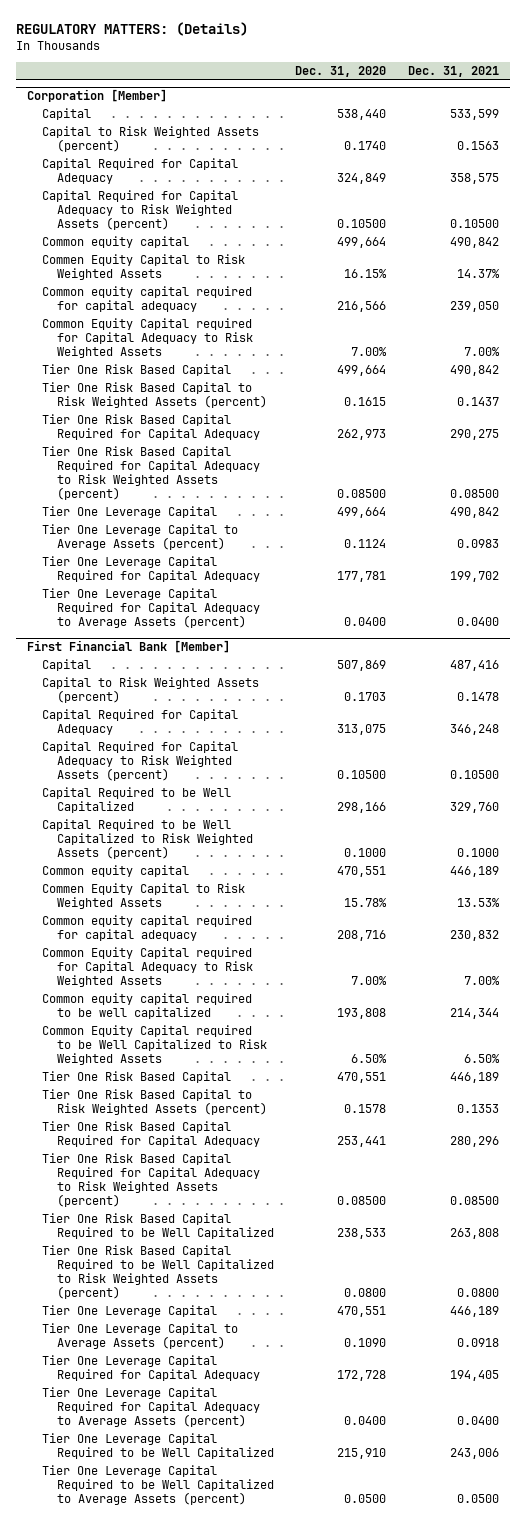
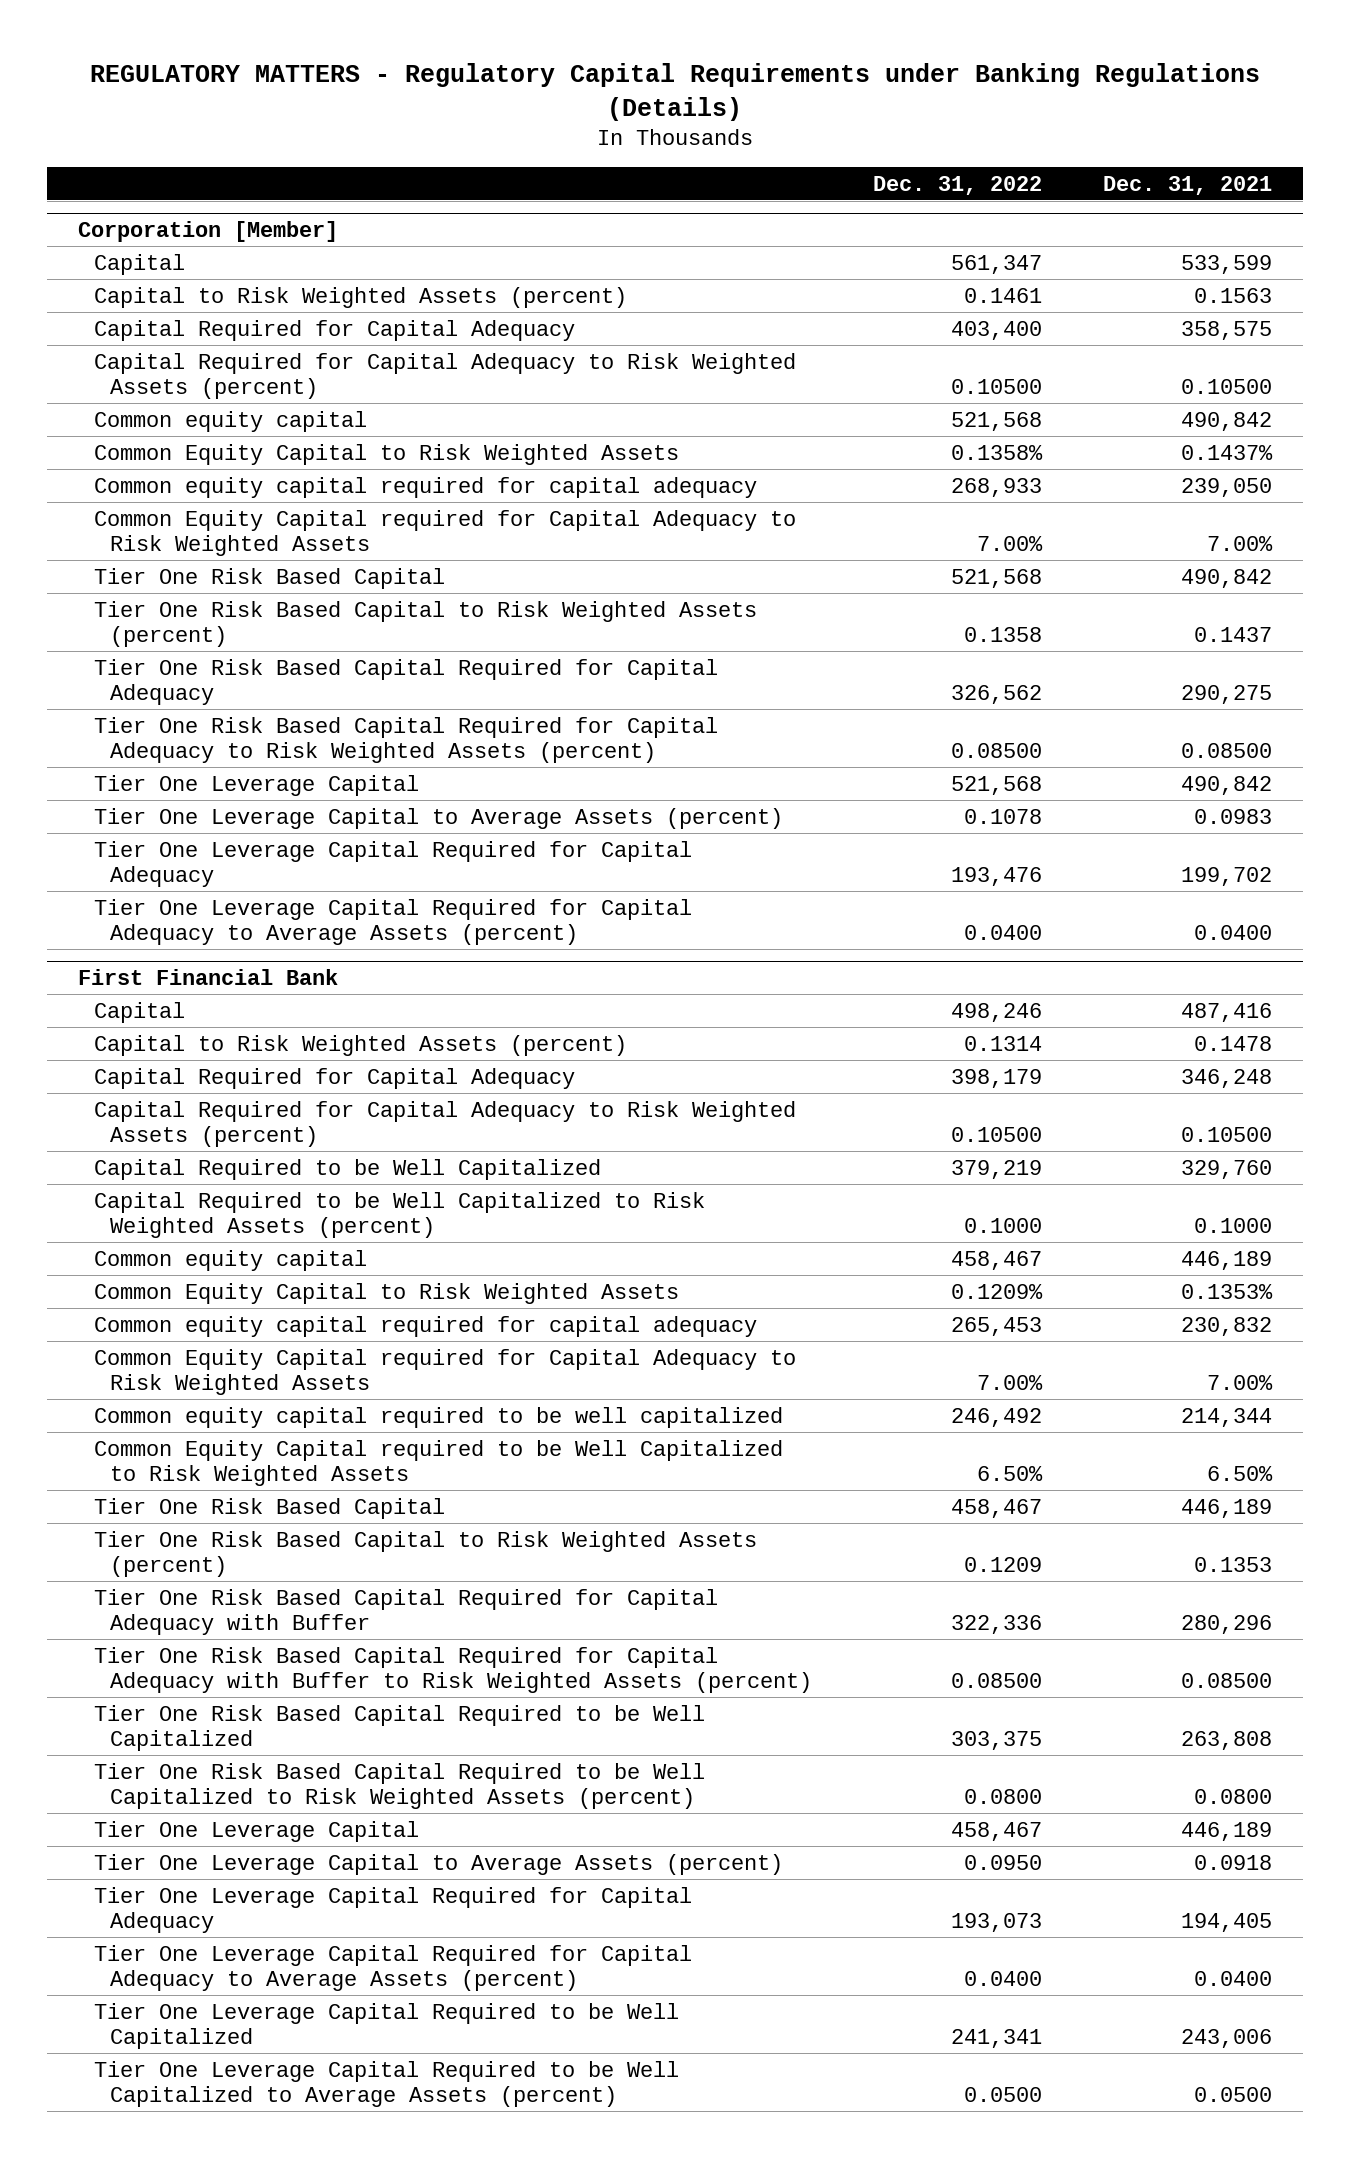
[16,22,249,37] REGULATORY MATTERS: (Details) -> [90,62,1261,121] REGULATORY MATTERS - Regulatory Capital Requirements under Banking Regulations (Details)
[295,65,387,77] Dec. 31, 2020 -> none
none -> [873,175,1043,195] Dec. 31, 2022
[41,254,245,281] Commen Equity Capital to Risk Weighted Assets -> [94,443,680,465] Common Equity Capital to Risk Weighted Assets
[456,269,500,279] 14.37% -> [1181,444,1274,460] 0.1437%
[26,640,230,654] First Financial Bank [Member] -> [77,969,338,986] First Financial Bank
[41,883,245,910] Commen Equity Capital to Risk Weighted Assets -> [94,1282,680,1304] Common Equity Capital to Risk Weighted Assets
[456,898,500,908] 13.53% -> [1181,1283,1274,1299] 0.1353%
[41,1121,260,1148] Tier One Risk Based Capital Required for Capital Adequacy -> [94,1588,719,1635] Tier One Risk Based Capital Required for Capital Adequacy with Buffer
[41,1153,260,1208] Tier One Risk Based Capital Required for Capital Adequacy to Risk Weighted Assets (percent) -> [94,1646,813,1693] Tier One Risk Based Capital Required for Capital Adequacy with Buffer to Risk Weighted Assets (percent)

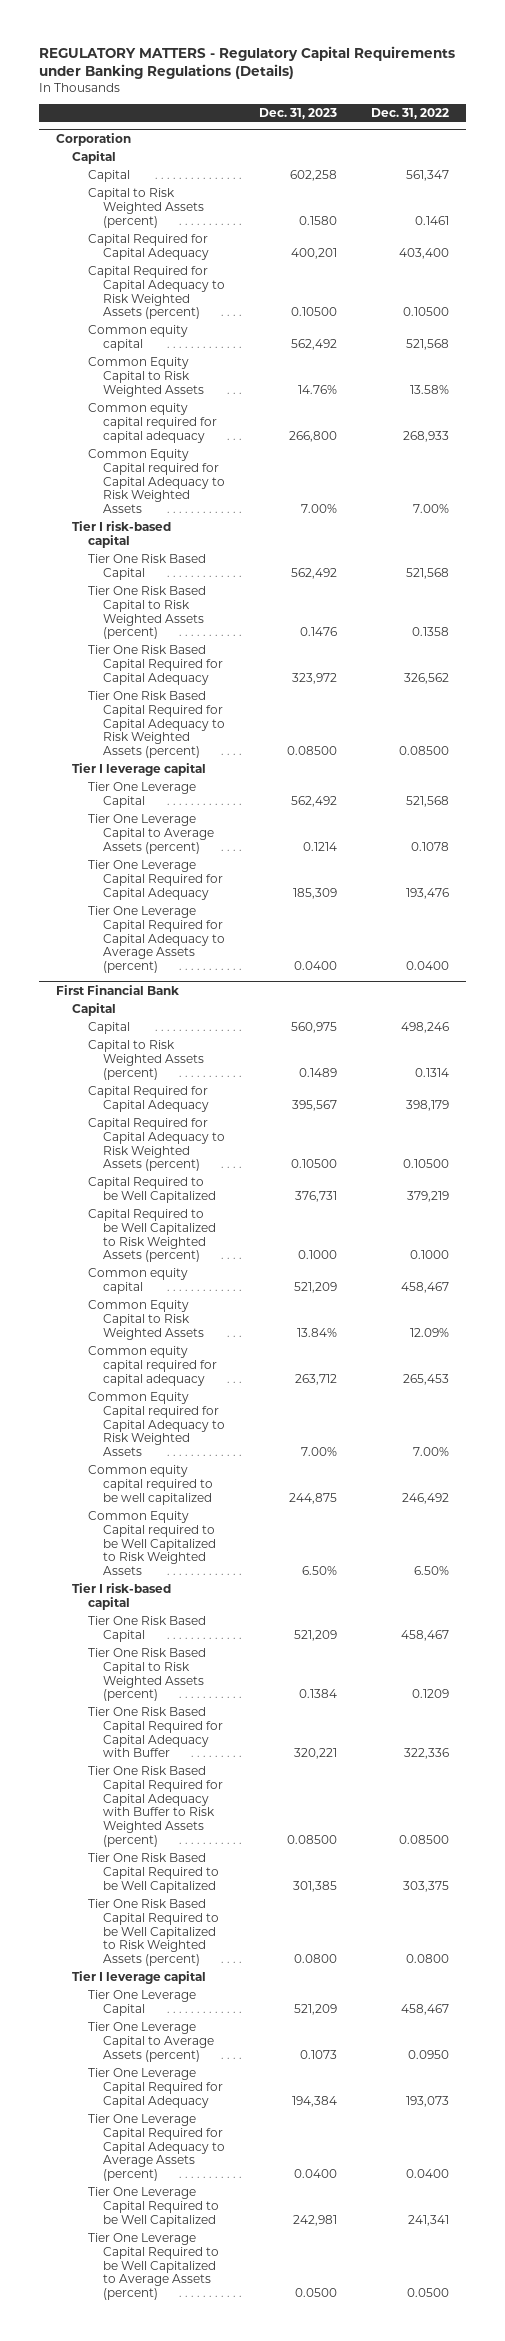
[1103,175,1273,195] Dec. 31, 2021 -> none
none -> [259,107,338,119] Dec. 31, 2023
[77,221,338,243] Corporation [Member] -> [56,133,132,147] Corporation
none -> [71,151,116,165] Capital
[951,444,1044,460] 0.1358% -> [409,384,449,394] 13.58%
none -> [71,521,171,548] Tier I risk-based capital
none -> [71,763,206,777] Tier I leverage capital
none -> [71,1003,116,1017] Capital
[951,1283,1044,1299] 0.1209% -> [409,1327,449,1337] 12.09%
none -> [71,1583,171,1610] Tier I risk-based capital
none -> [71,1971,206,1985] Tier I leverage capital

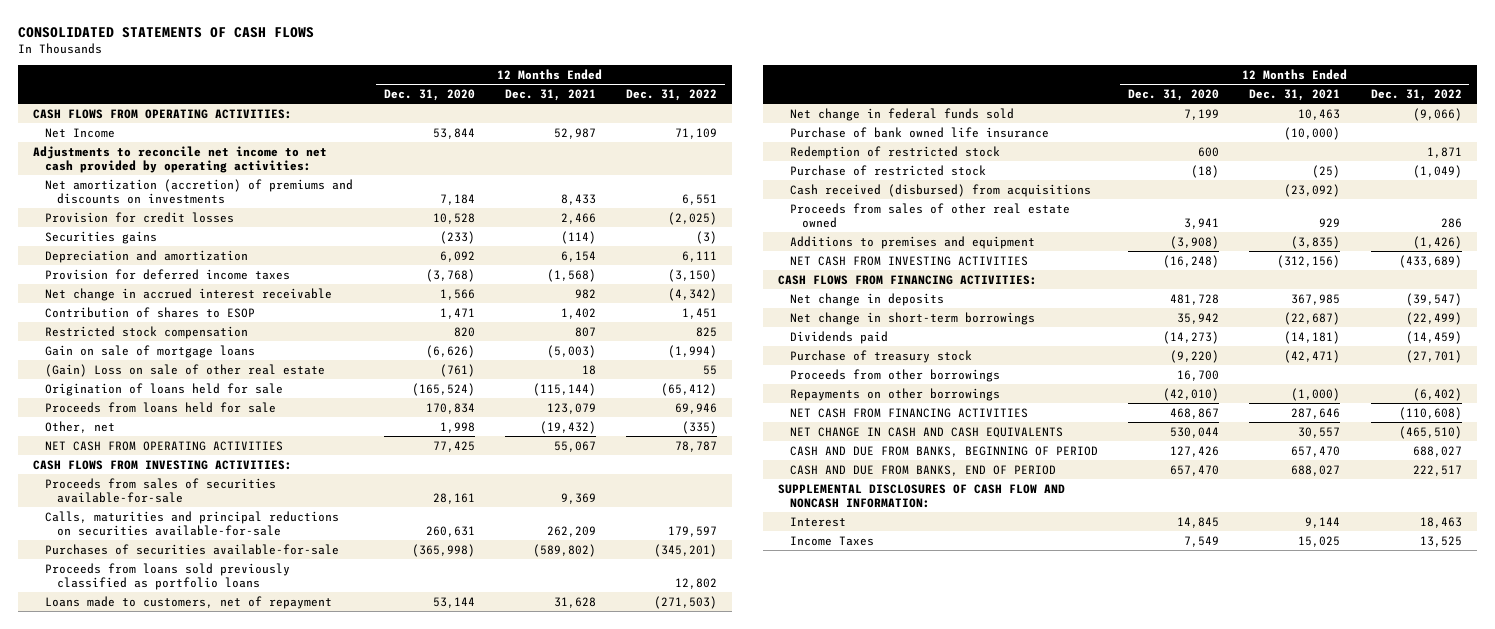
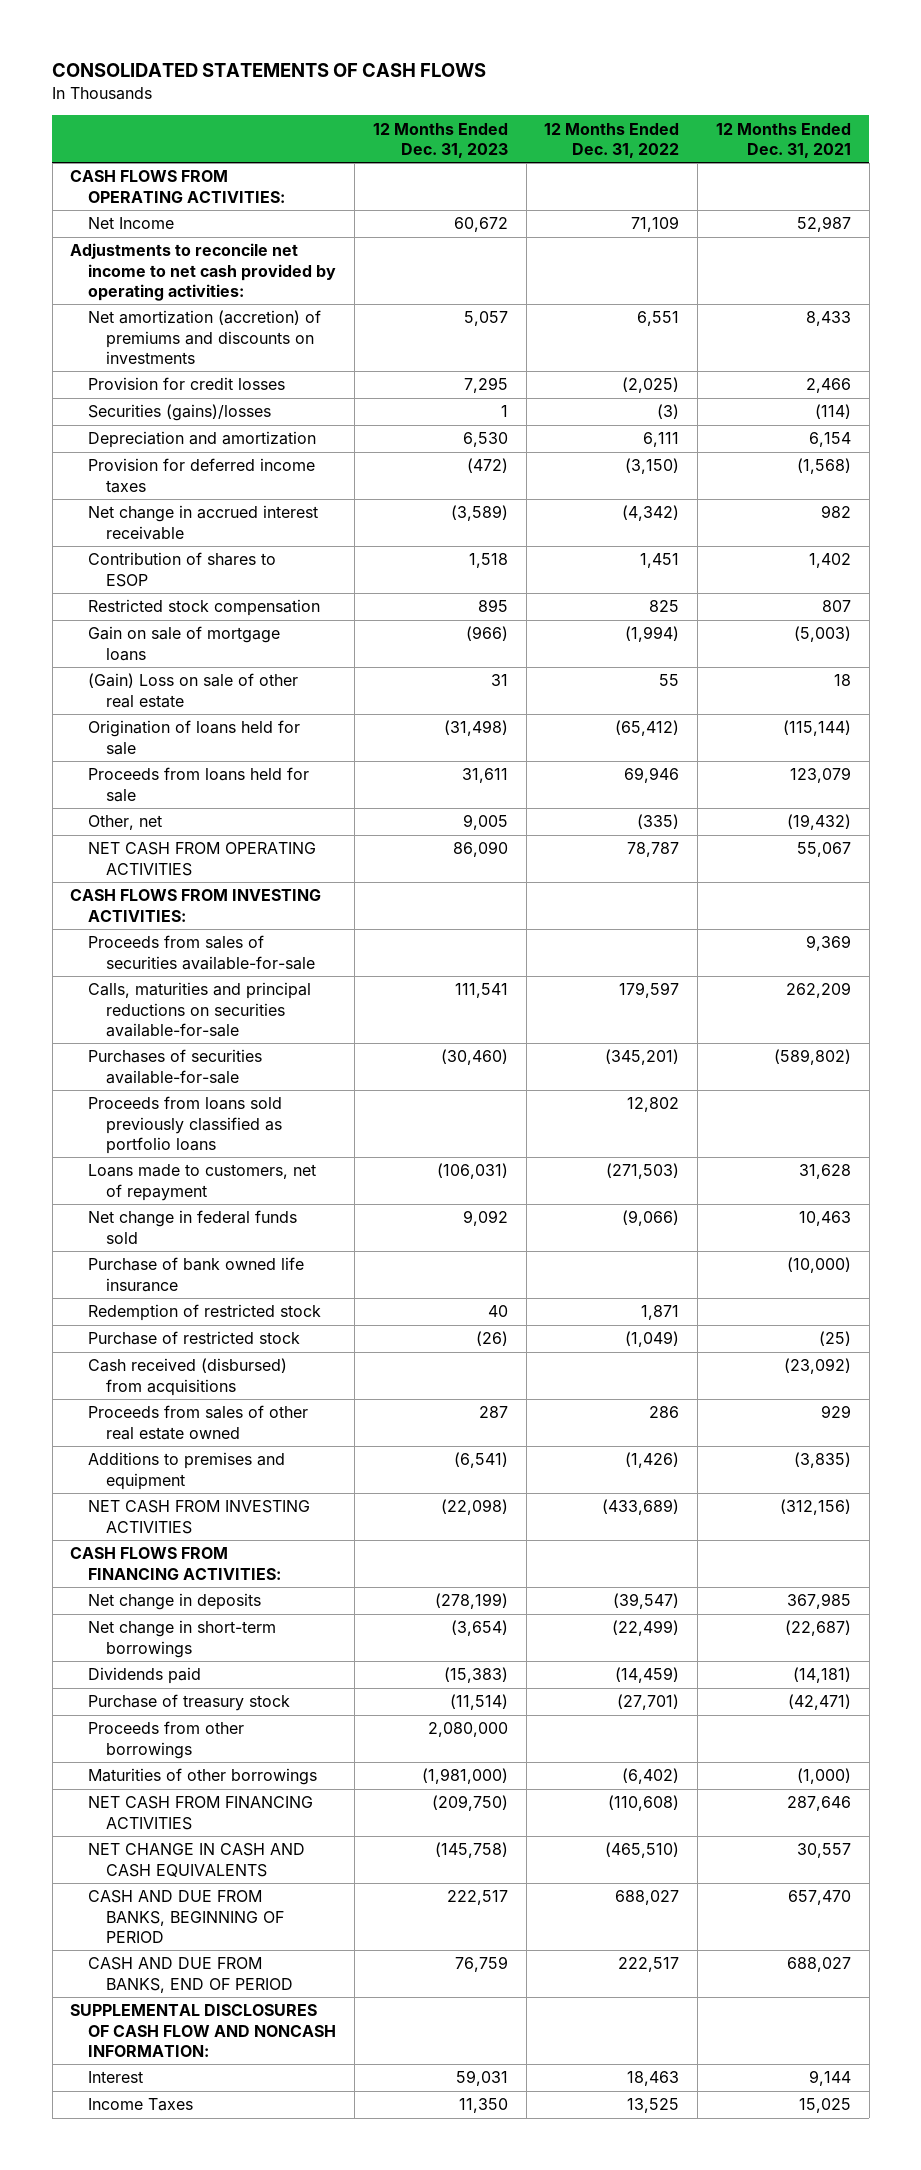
[383,88,475,101] Dec. 31, 2020 -> none
none -> [372,122,508,158] 12 Months Ended Dec. 31, 2023
[45,230,158,244] Securities gains -> [88,404,272,422] Securities (gains)/losses
[789,387,1000,401] Repayments on other borrowings -> [88,1768,318,1786] Maturities of other borrowings

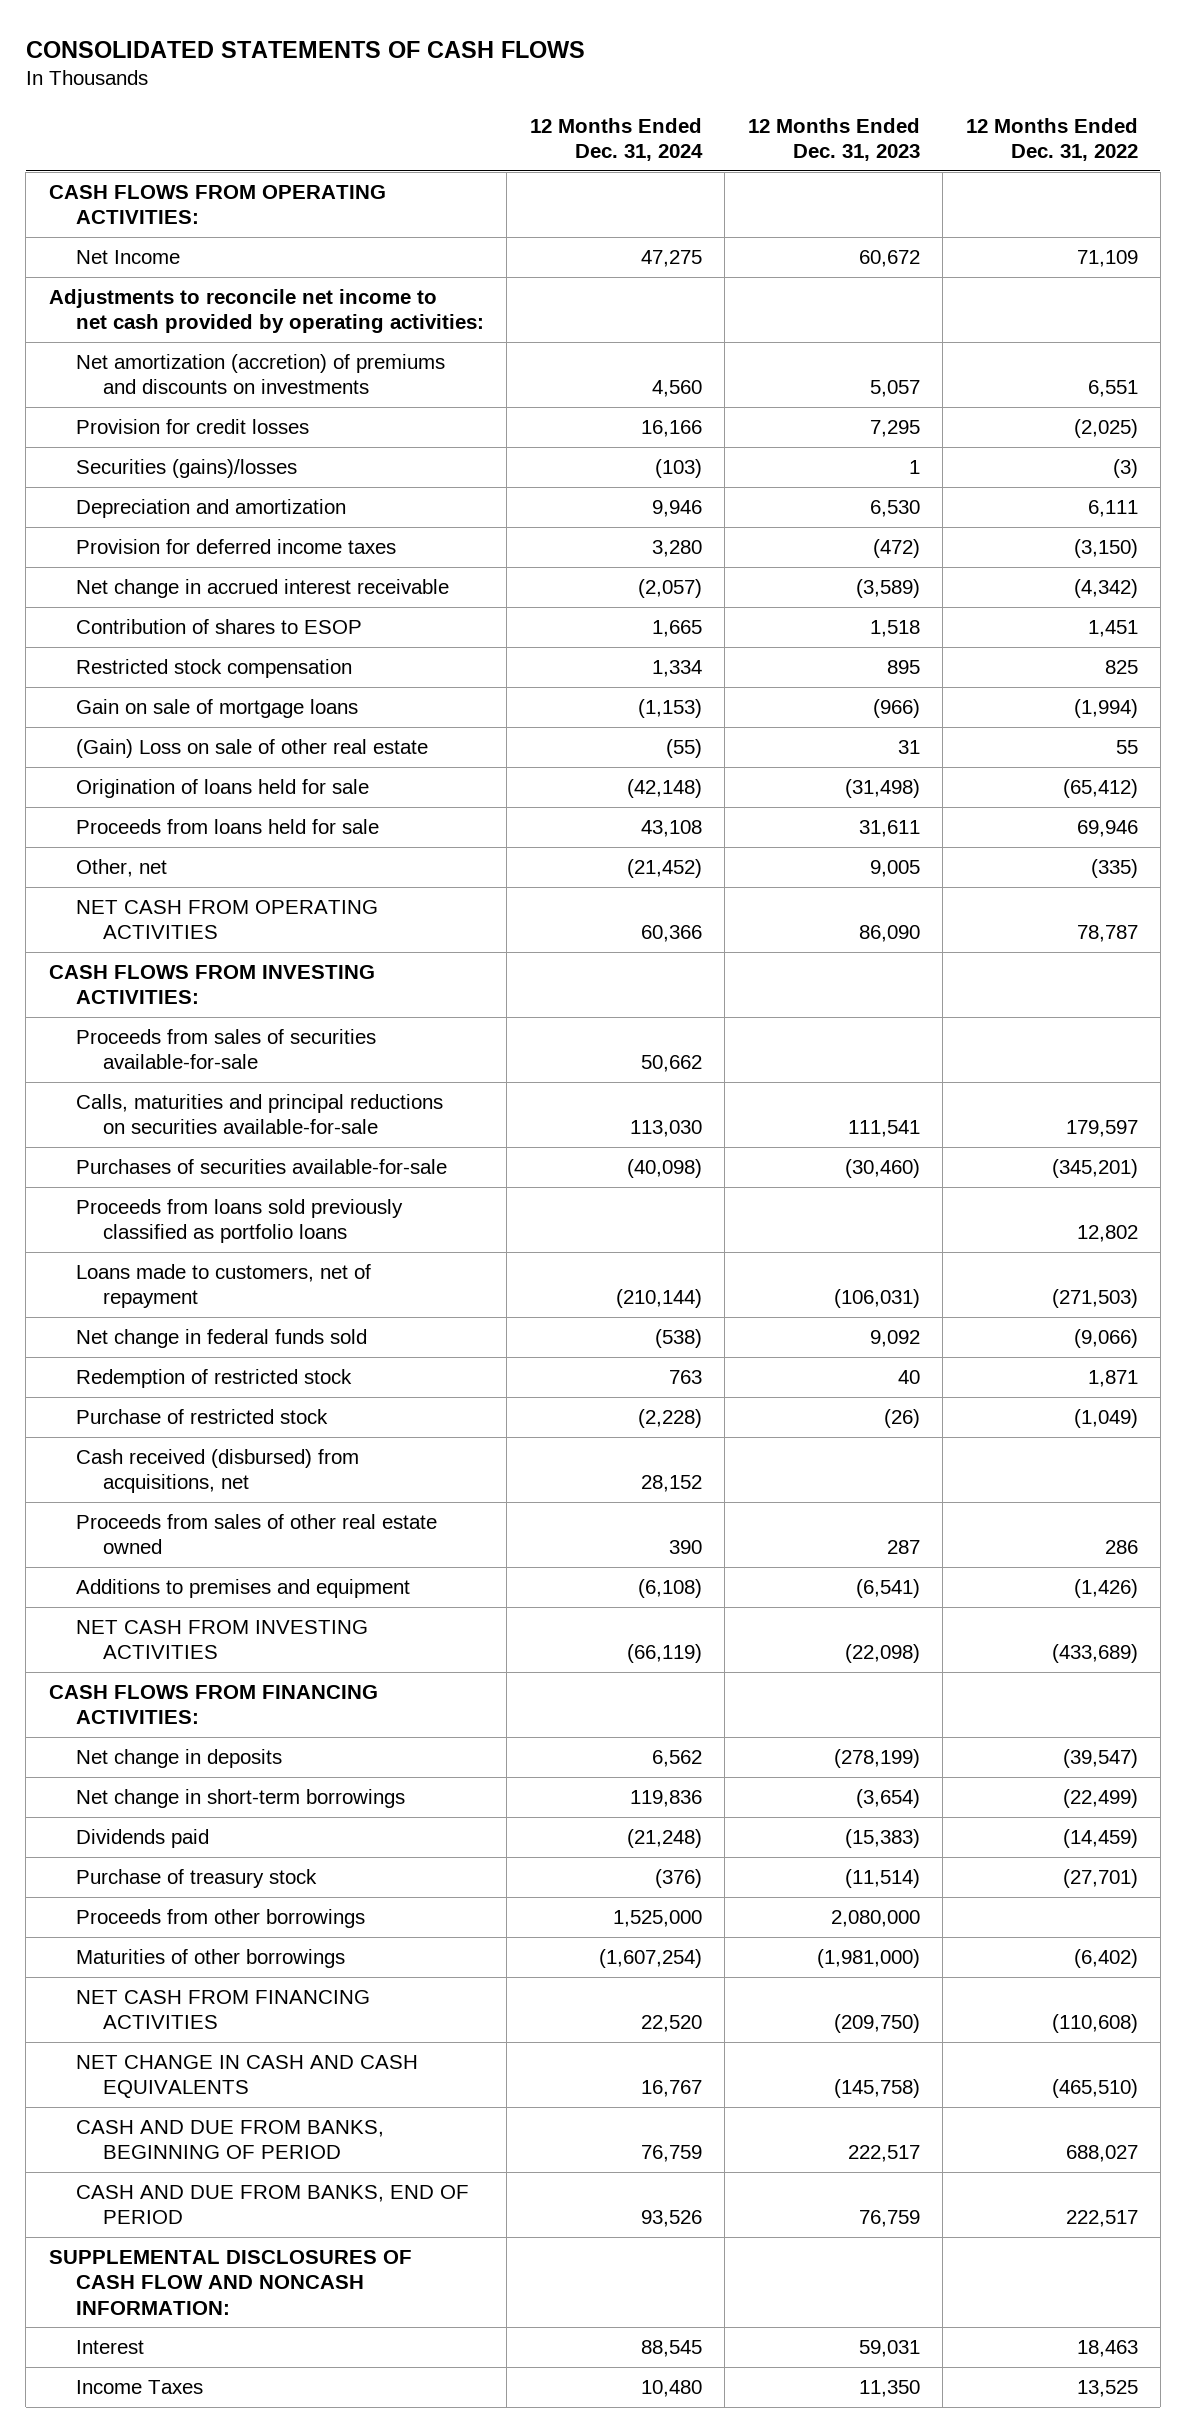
[715,122,851,158] 12 Months Ended Dec. 31, 2021 -> none
none -> [529,117,703,162] 12 Months Ended Dec. 31, 2024
[88,1257,305,1292] Purchase of bank owned life insurance -> none
[88,1358,288,1396] Cash received (disbursed) from acquisitions -> [75,1448,359,1494] Cash received (disbursed) from acquisitions, net

